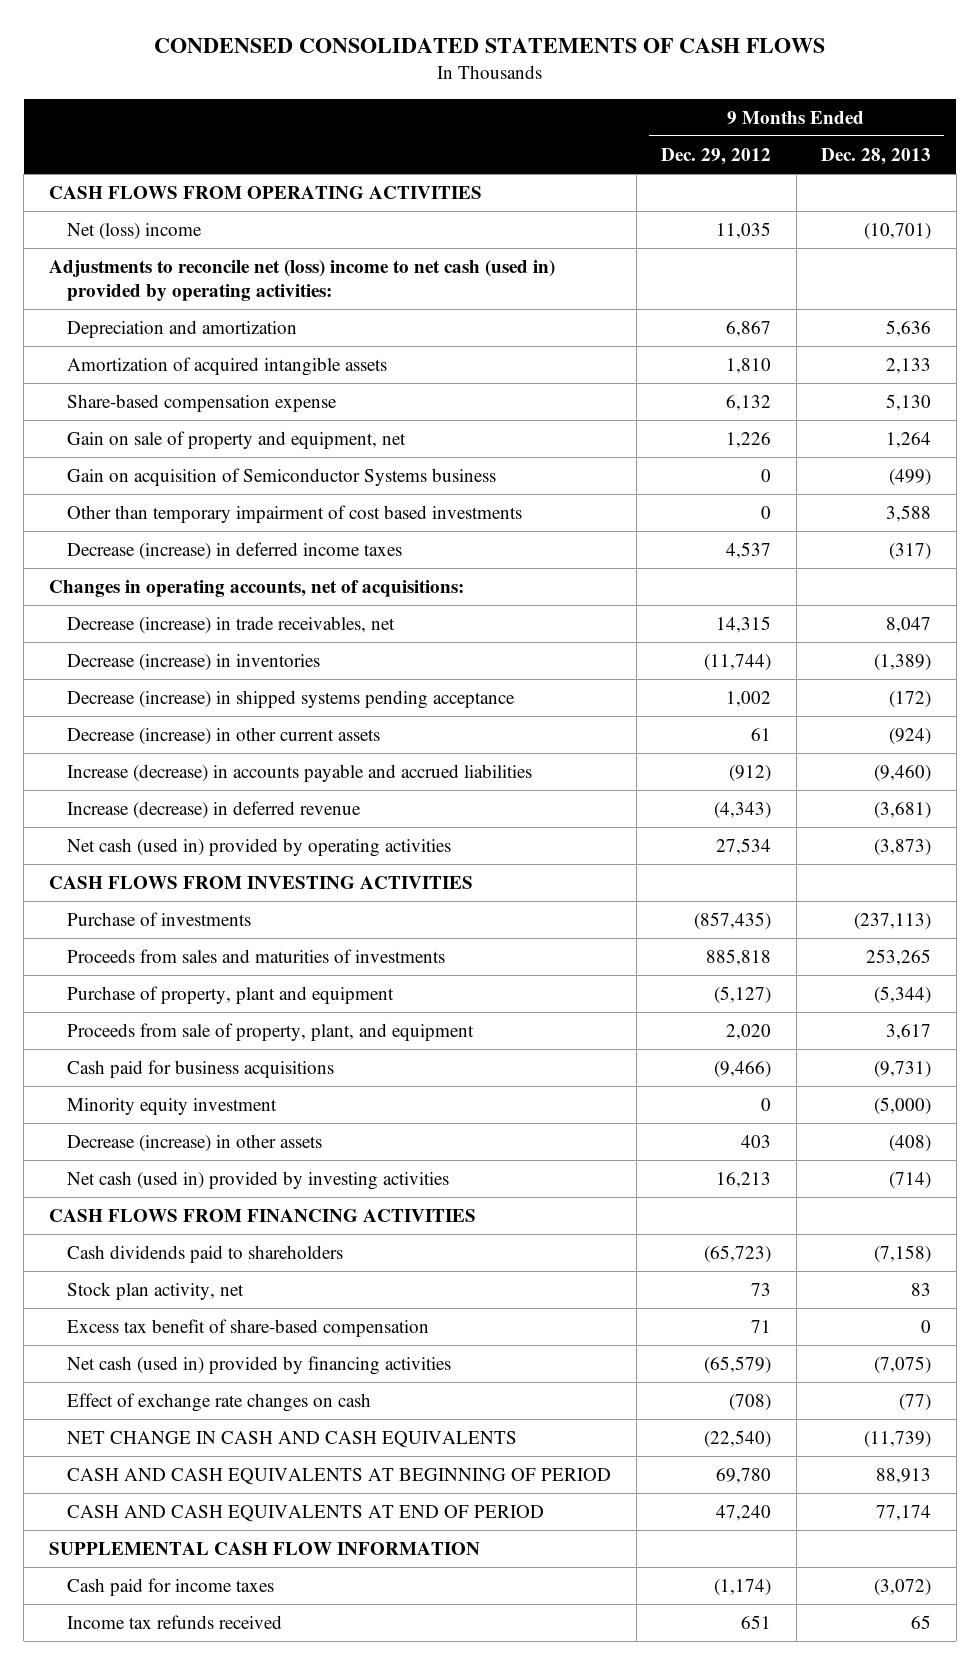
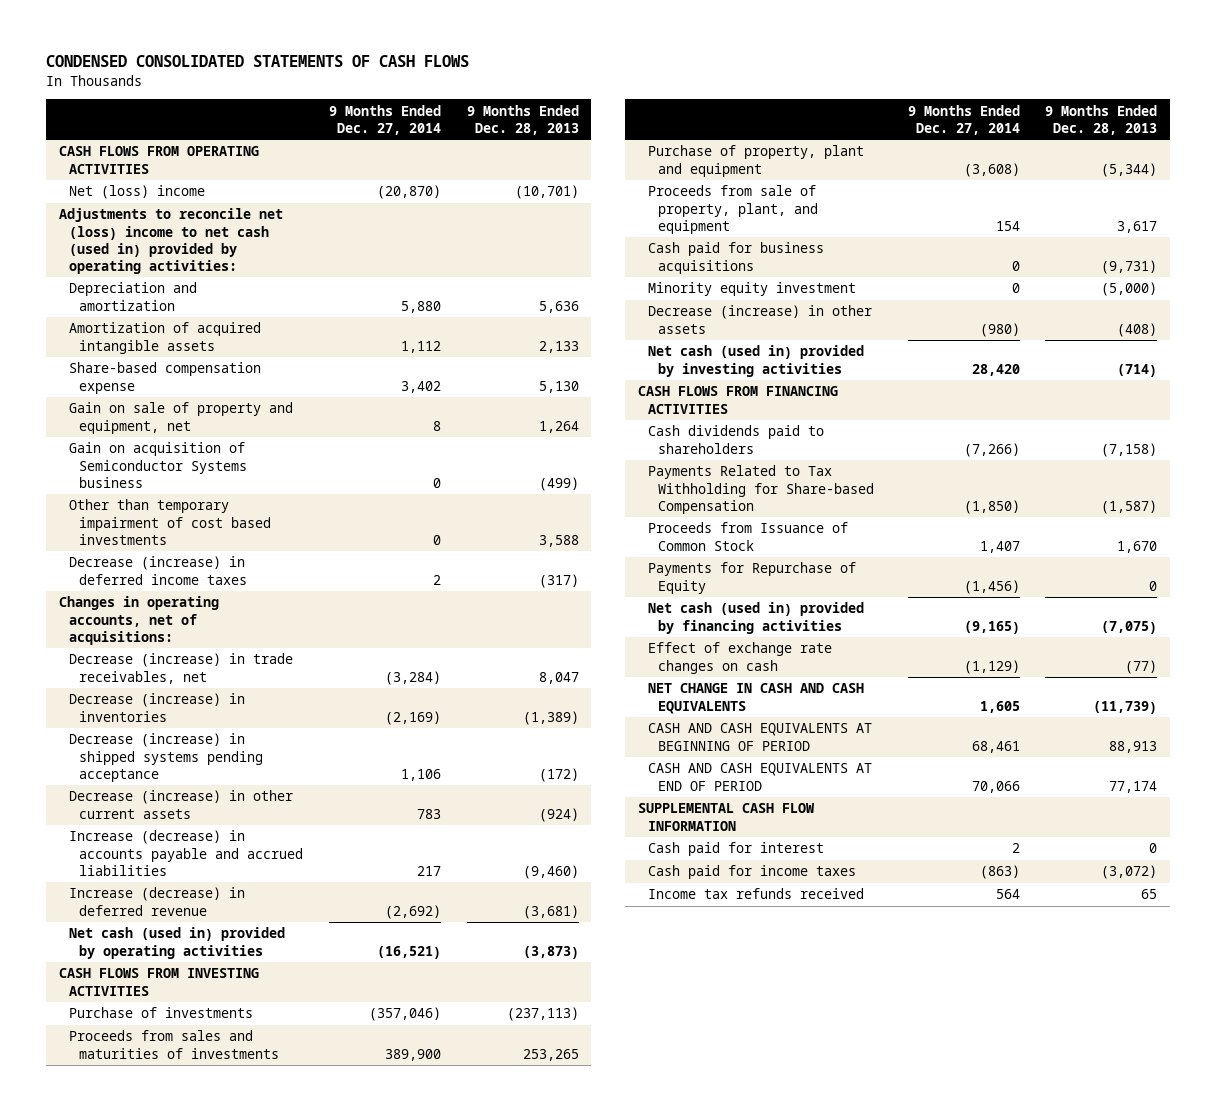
[661,147,772,165] Dec. 29, 2012 -> none
none -> [328,104,441,135] 9 Months Ended Dec. 27, 2014
[67,1282,245,1301] Stock plan activity, net -> none
[67,1319,430,1338] Excess tax benefit of share-based compensation -> none
none -> [647,465,874,514] Payments Related to Tax Withholding for Share-based Compensation
none -> [647,522,848,551] Proceeds from Issuance of Common Stock
none -> [647,562,856,594] Payments for Repurchase of Equity
none -> [647,842,824,857] Cash paid for interest

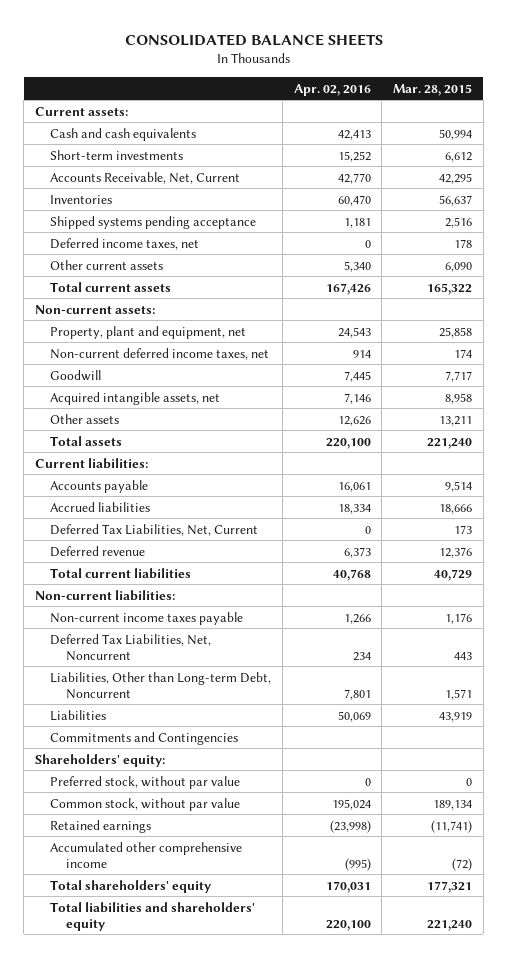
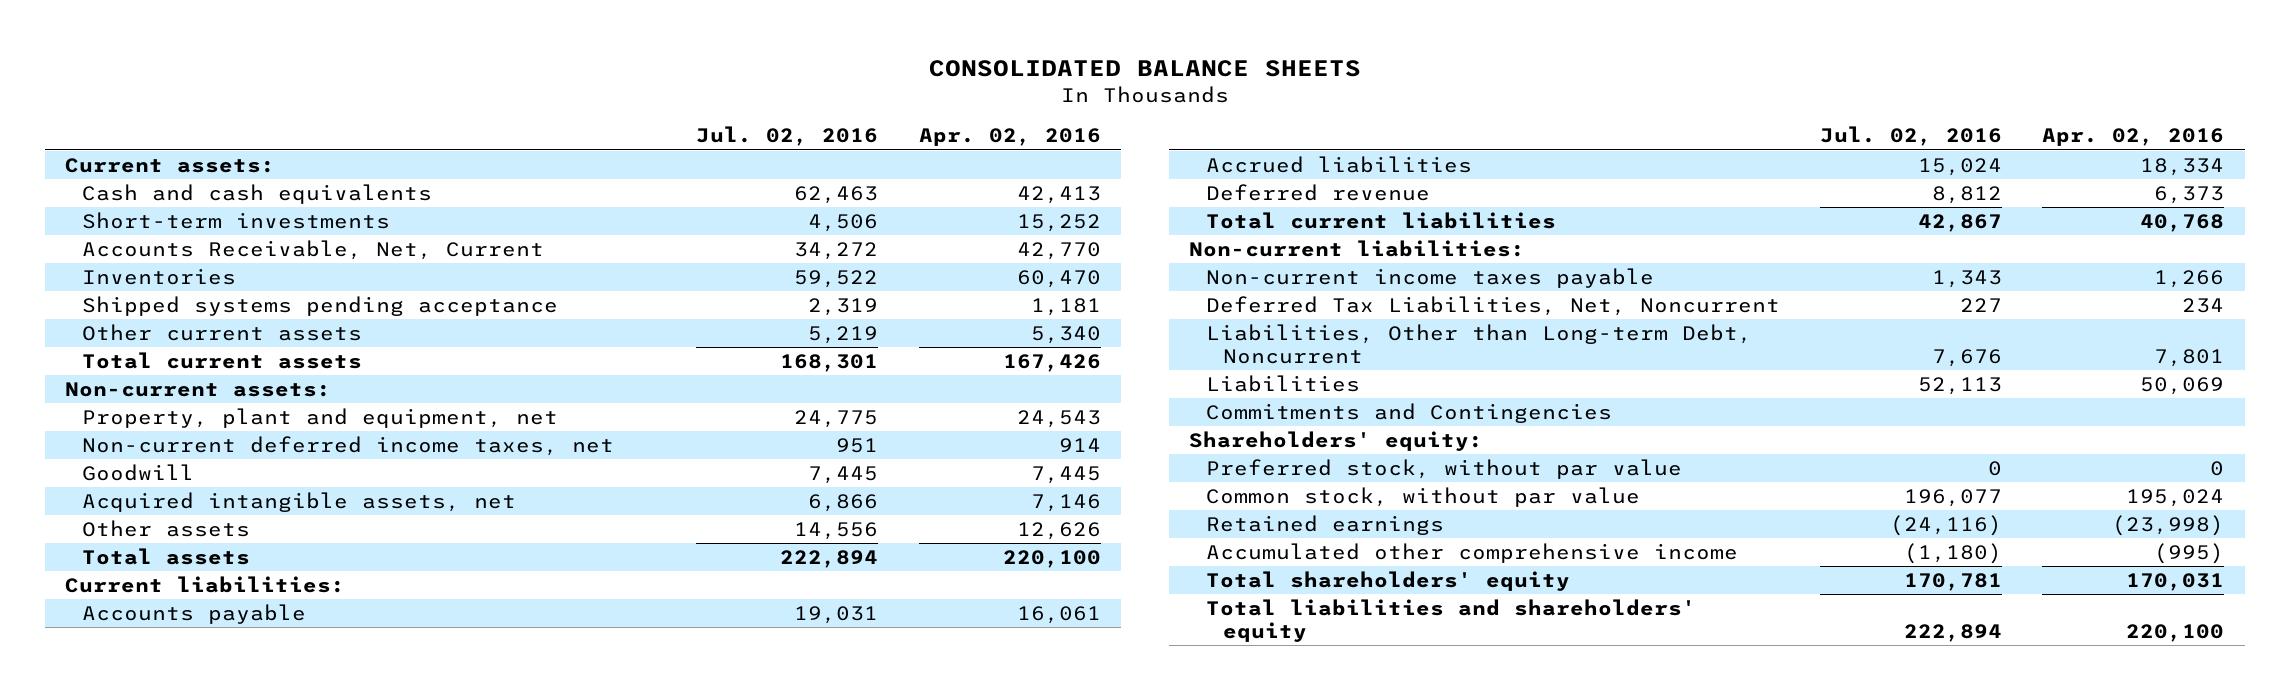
[393,83,473,96] Mar. 28, 2015 -> none
none -> [696,126,879,147] Jul. 02, 2016
[50,237,200,250] Deferred income taxes, net -> none
[50,523,259,536] Deferred Tax Liabilities, Net, Current -> none

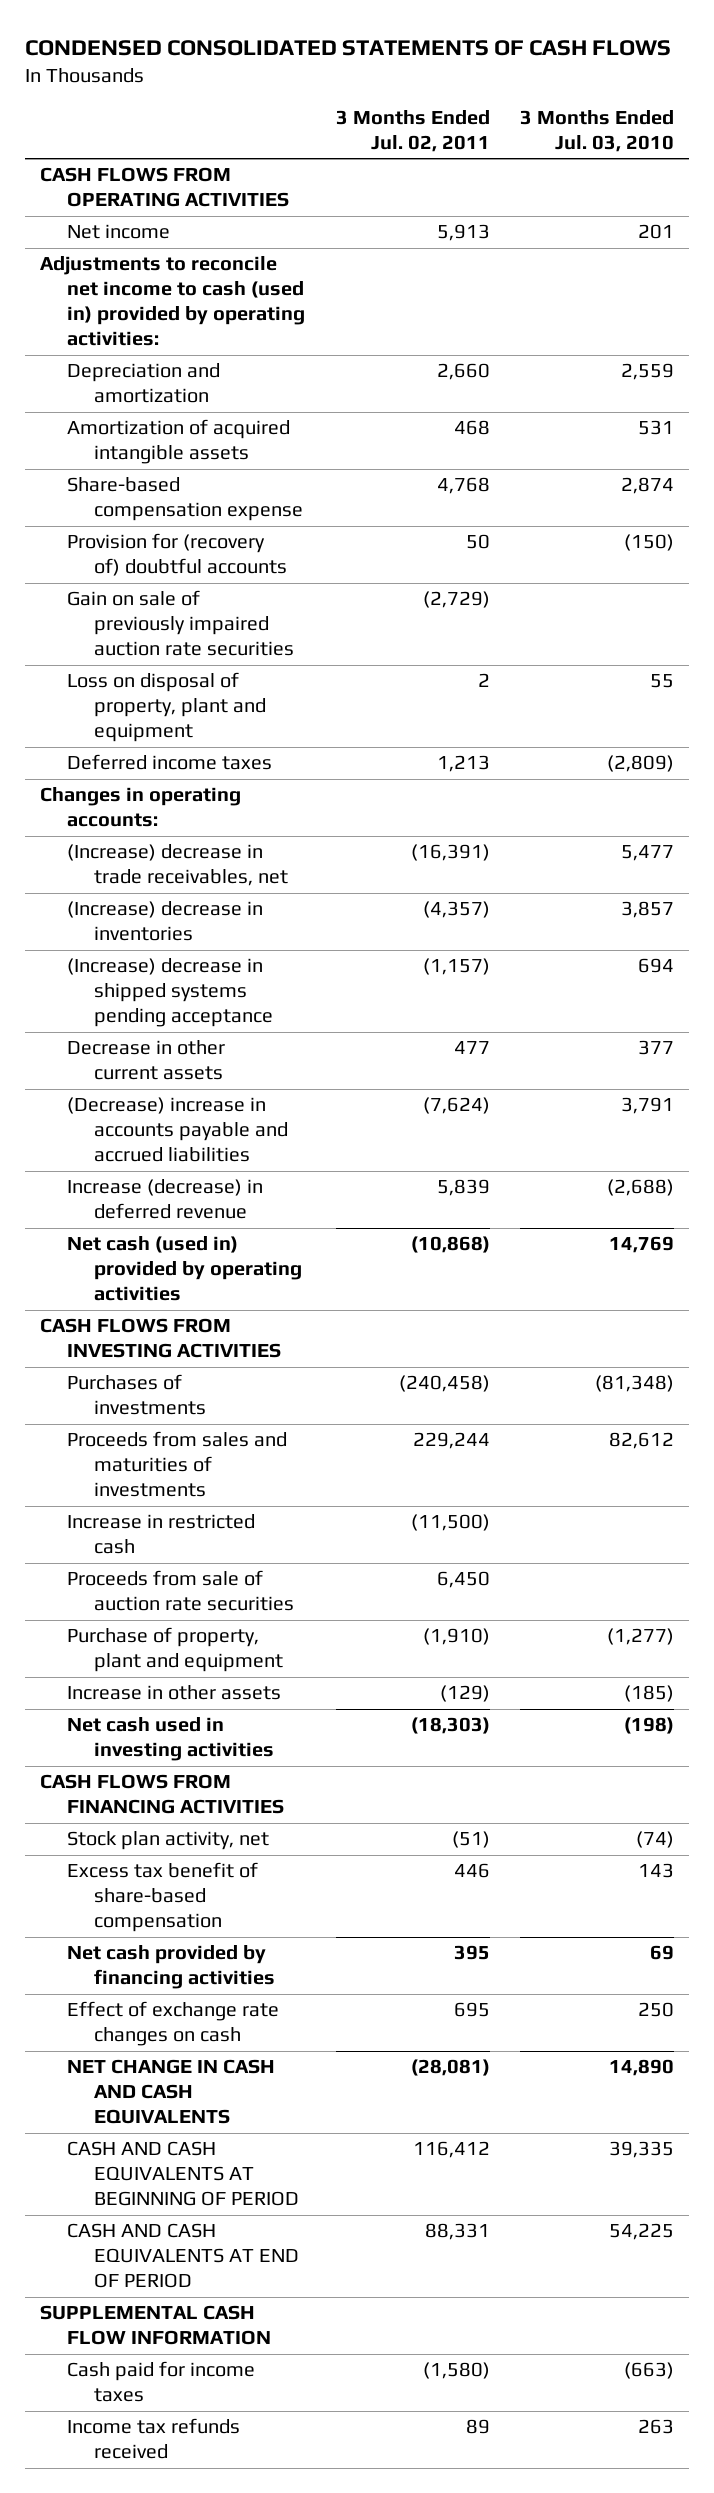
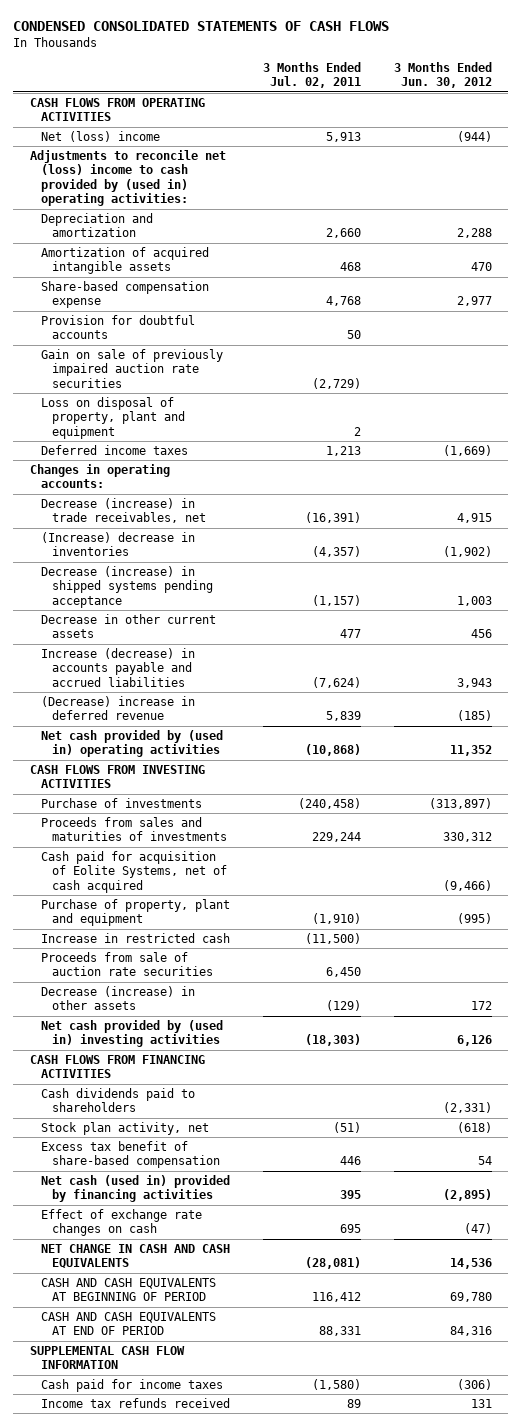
[520,109,675,152] 3 Months Ended Jul. 03, 2010 -> none
none -> [393,62,492,89] 3 Months Ended Jun. 30, 2012
[67,224,171,240] Net income -> [40,130,160,142] Net (loss) income
[39,256,306,347] Adjustments to reconcile net income to cash (used in) provided by operating activities: -> [29,149,226,207] Adjustments to reconcile net (loss) income to cash provided by (used in) operating activities:
[67,533,288,577] Provision for (recovery of) doubtful accounts -> [40,314,195,340] Provision for doubtful accounts
[67,844,289,887] (Increase) decrease in trade receivables, net -> [40,497,206,524] Decrease (increase) in trade receivables, net
[67,958,274,1028] (Increase) decrease in shipped systems pending acceptance -> [40,565,213,608] Decrease (increase) in shipped systems pending acceptance
[67,1097,289,1163] (Decrease) increase in accounts payable and accrued liabilities -> [40,647,195,687] Increase (decrease) in accounts payable and accrued liabilities
[67,1179,264,1220] Increase (decrease) in deferred revenue -> [40,695,195,721] (Decrease) increase in deferred revenue
[67,1236,303,1302] Net cash (used in) provided by operating activities -> [40,729,223,758] Net cash provided by (used in) operating activities
[67,1374,207,1416] Purchases of investments -> [40,797,202,808] Purchase of investments
none -> [40,850,227,893] Cash paid for acquisition of Eolite Systems, net of cash acquired
[67,1627,284,1673] Purchase of property, plant and equipment -> [40,898,230,927] Purchase of property, plant and equipment
[67,1685,282,1701] Increase in other assets -> [40,985,195,1011] Decrease (increase) in other assets
[67,1717,275,1762] Net cash used in investing activities -> [40,1019,223,1048] Net cash provided by (used in) investing activities
none -> [40,1087,195,1113] Cash dividends paid to shareholders
[67,1945,276,1990] Net cash provided by financing activities -> [40,1174,230,1203] Net cash (used in) provided by financing activities

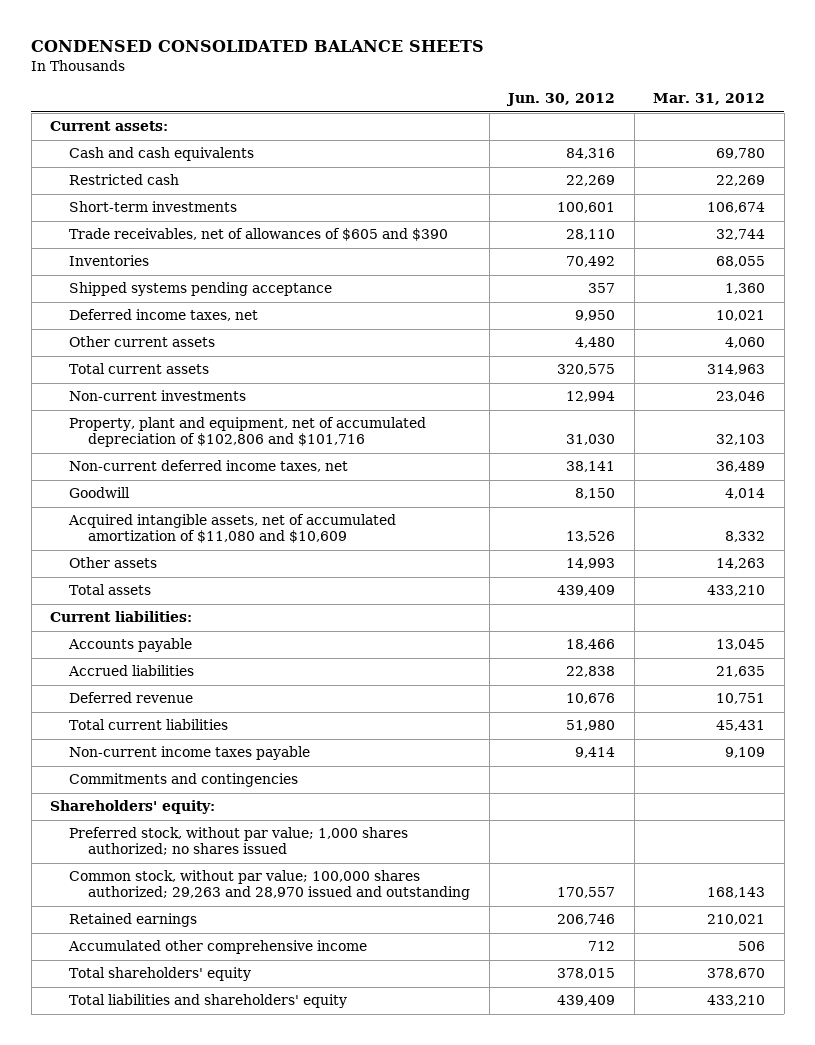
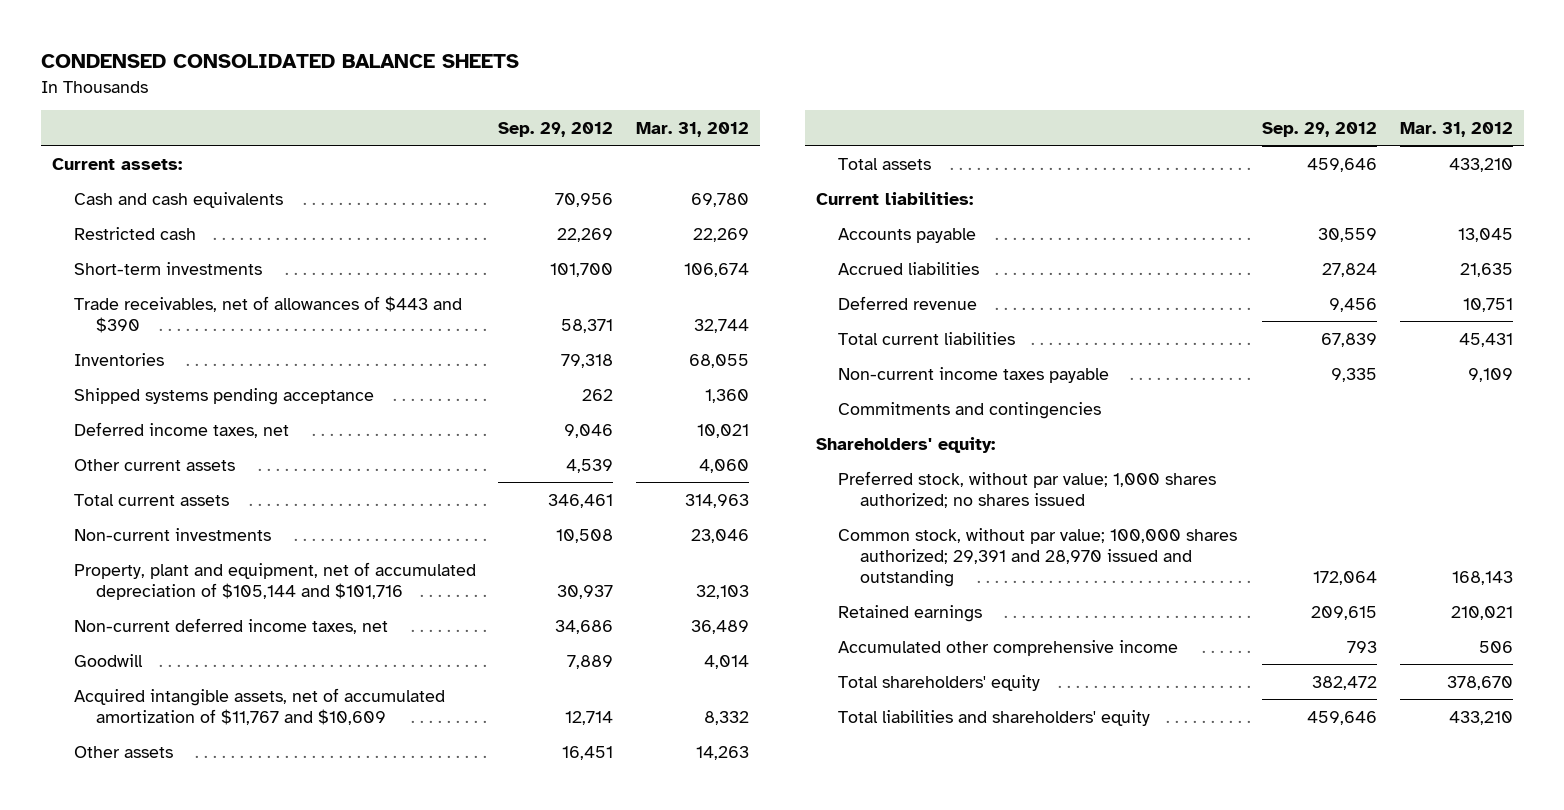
[506,93,616,107] Jun. 30, 2012 -> none
none -> [498,121,614,137] Sep. 29, 2012
[69,228,449,242] Trade receivables, net of allowances of $605 and $390 -> [74,295,463,333] Trade receivables, net of allowances of $443 and $390
[69,417,427,448] Property, plant and equipment, net of accumulated depreciation of $102,806 and $101,716 -> [74,561,477,600] Property, plant and equipment, net of accumulated depreciation of $105,144 and $101,716
[68,514,397,544] Acquired intangible assets, net of accumulated amortization of $11,080 and $10,609 -> [74,687,446,725] Acquired intangible assets, net of accumulated amortization of $11,767 and $10,609
[69,870,471,901] Common stock, without par value; 100,000 shares authorized; 29,263 and 28,970 issued and outstanding -> [837,527,1237,587] Common stock, without par value; 100,000 shares authorized; 29,391 and 28,970 issued and outstanding

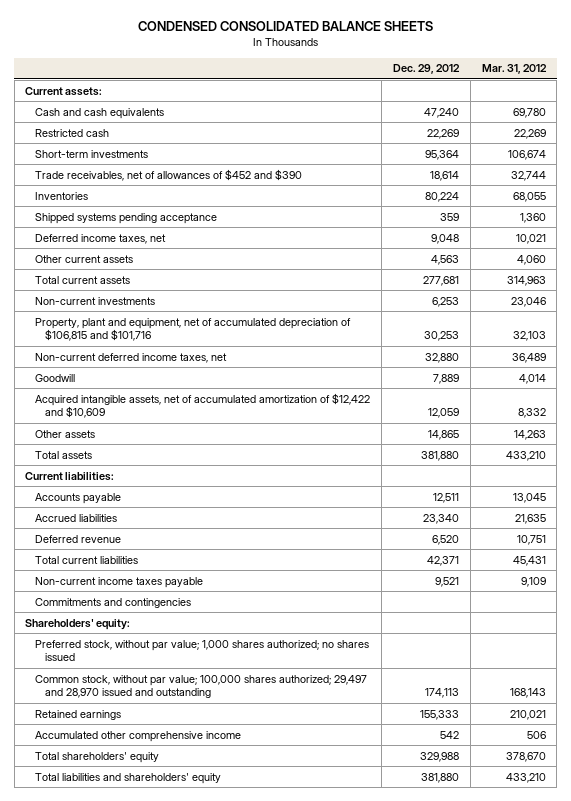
[498,121,614,137] Sep. 29, 2012 -> none
none -> [392,64,460,75] Dec. 29, 2012
[74,295,463,333] Trade receivables, net of allowances of $443 and $390 -> [35,168,303,181] Trade receivables, net of allowances of $452 and $390
[74,561,477,600] Property, plant and equipment, net of accumulated depreciation of $105,144 and $101,716 -> [35,317,352,342] Property, plant and equipment, net of accumulated depreciation of $106,815 and $101,716
[74,687,446,725] Acquired intangible assets, net of accumulated amortization of $11,767 and $10,609 -> [35,392,371,419] Acquired intangible assets, net of accumulated amortization of $12,422 and $10,609
[837,527,1237,587] Common stock, without par value; 100,000 shares authorized; 29,391 and 28,970 issued and outstanding -> [35,674,368,699] Common stock, without par value; 100,000 shares authorized; 29,497 and 28,970 issued and outstanding

